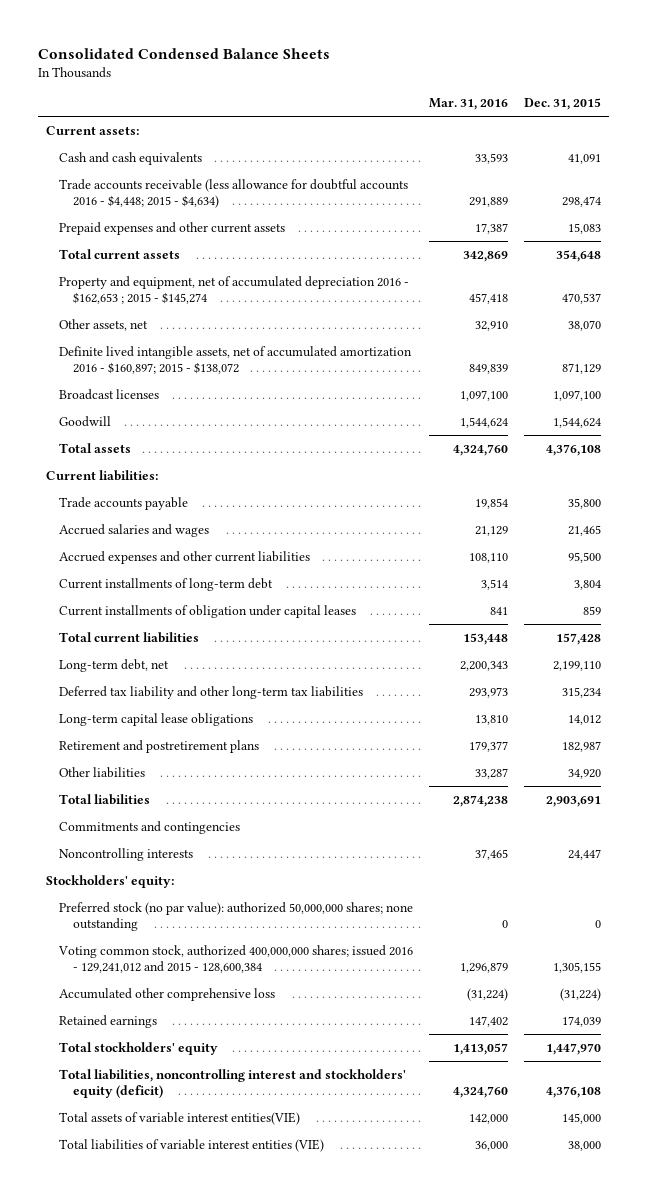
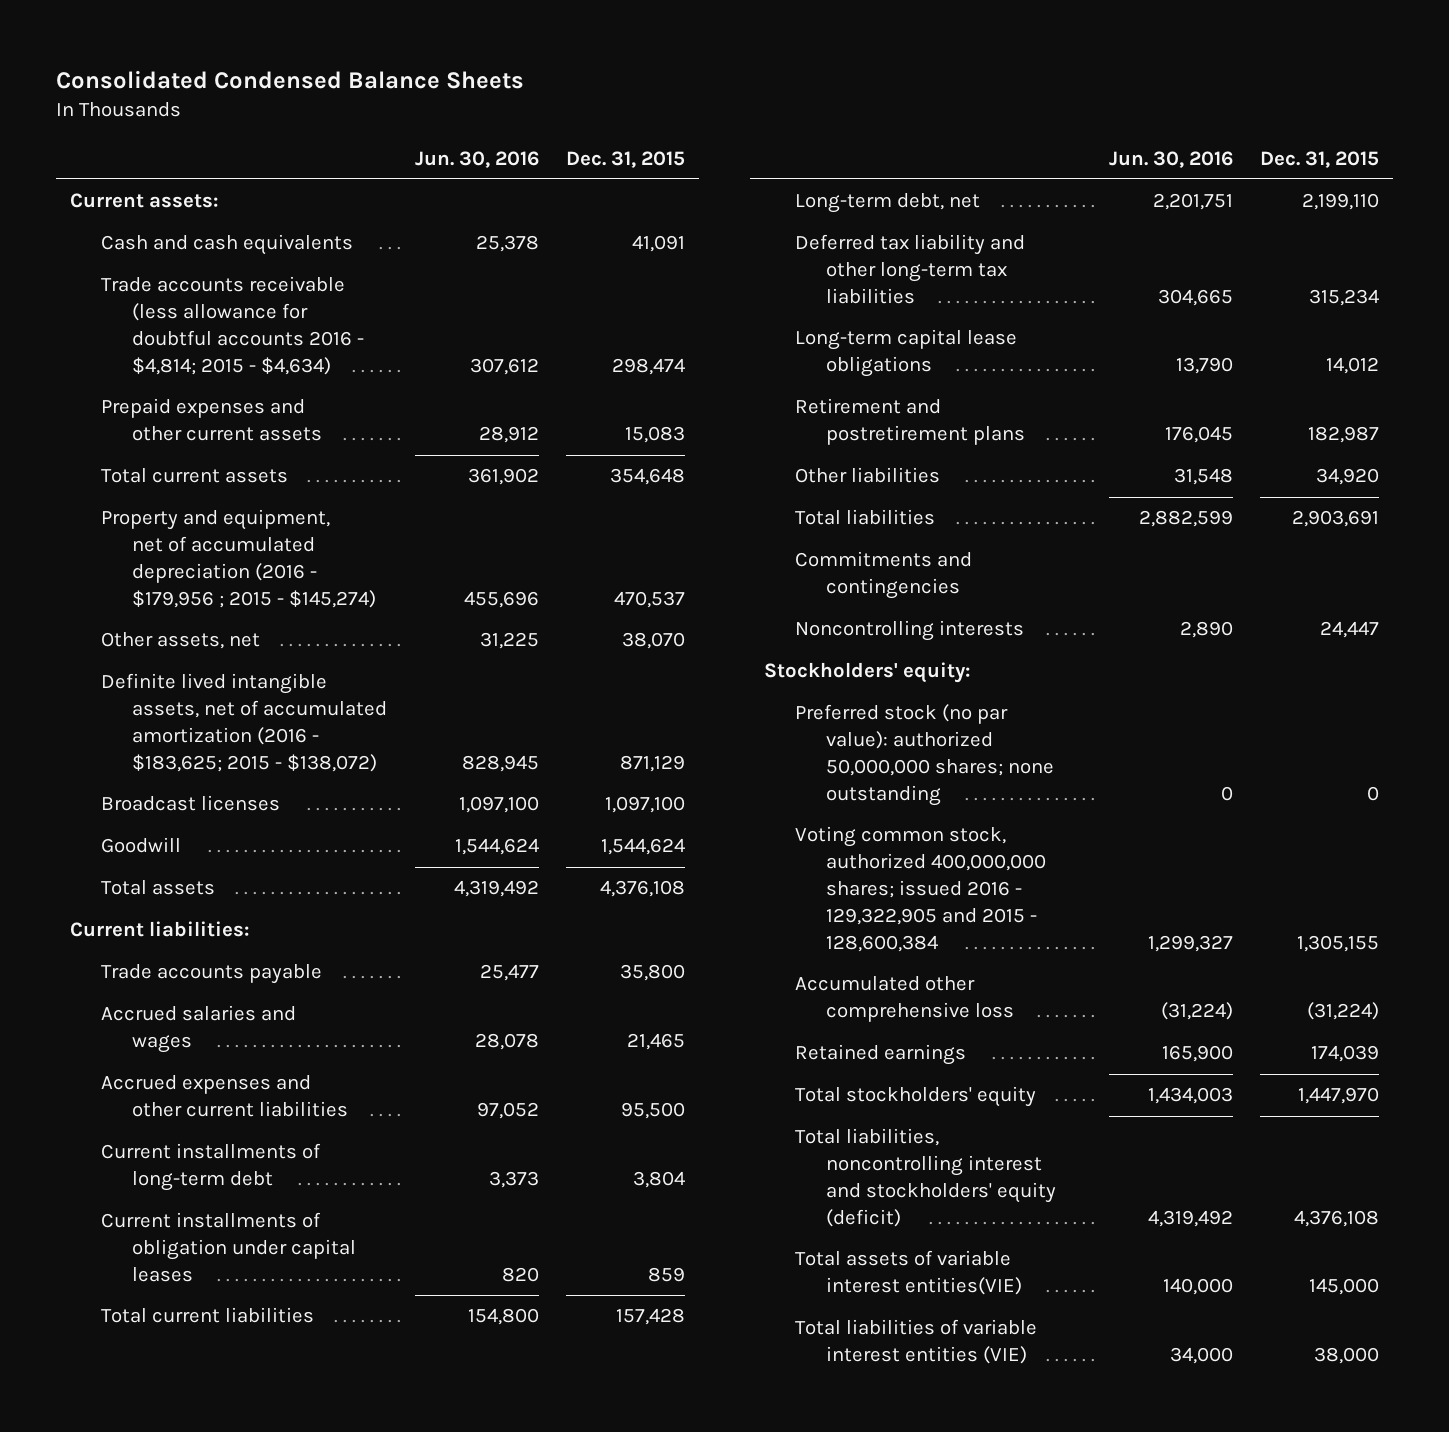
[429,98,509,111] Mar. 31, 2016 -> none
none -> [414,150,539,168] Jun. 30, 2016
[59,178,409,209] Trade accounts receivable (less allowance for doubtful accounts 2016 - $4,448; 2015 - $4,634) -> [101,276,365,375] Trade accounts receivable (less allowance for doubtful accounts 2016 - $4,814; 2015 - $4,634)
[59,275,410,305] Property and equipment, net of accumulated depreciation 2016 - $162,653 ; 2015 - $145,274 -> [101,509,377,608] Property and equipment, net of accumulated depreciation (2016 - $179,956 ; 2015 - $145,274)
[59,345,413,375] Definite lived intangible assets, net of accumulated amortization 2016 - $160,897; 2015 - $138,072 -> [101,673,388,772] Definite lived intangible assets, net of accumulated amortization (2016 - $183,625; 2015 - $138,072)
[58,944,414,974] Voting common stock, authorized 400,000,000 shares; issued 2016 - 129,241,012 and 2015 - 128,600,384 -> [795,826,1047,952] Voting common stock, authorized 400,000,000 shares; issued 2016 - 129,322,905 and 2015 - 128,600,384

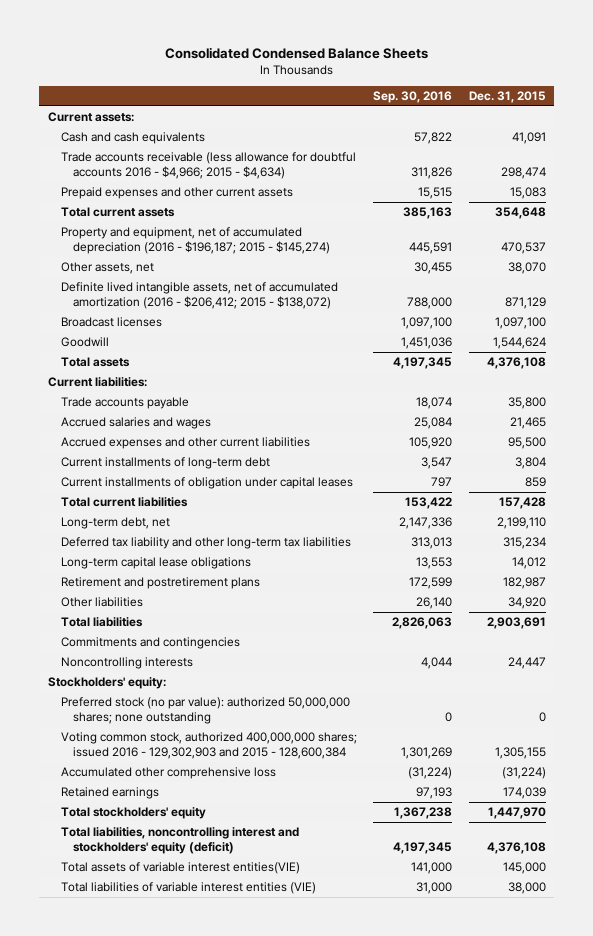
[414,150,539,168] Jun. 30, 2016 -> none
none -> [373,91,453,104] Sep. 30, 2016
[101,276,365,375] Trade accounts receivable (less allowance for doubtful accounts 2016 - $4,814; 2015 - $4,634) -> [60,152,356,180] Trade accounts receivable (less allowance for doubtful accounts 2016 - $4,966; 2015 - $4,634)
[101,509,377,608] Property and equipment, net of accumulated depreciation (2016 - $179,956 ; 2015 - $145,274) -> [60,227,331,255] Property and equipment, net of accumulated depreciation (2016 - $196,187; 2015 - $145,274)
[101,673,388,772] Definite lived intangible assets, net of accumulated amortization (2016 - $183,625; 2015 - $138,072) -> [60,282,338,310] Definite lived intangible assets, net of accumulated amortization (2016 - $206,412; 2015 - $138,072)
[795,826,1047,952] Voting common stock, authorized 400,000,000 shares; issued 2016 - 129,322,905 and 2015 - 128,600,384 -> [60,732,357,760] Voting common stock, authorized 400,000,000 shares; issued 2016 - 129,302,903 and 2015 - 128,600,384

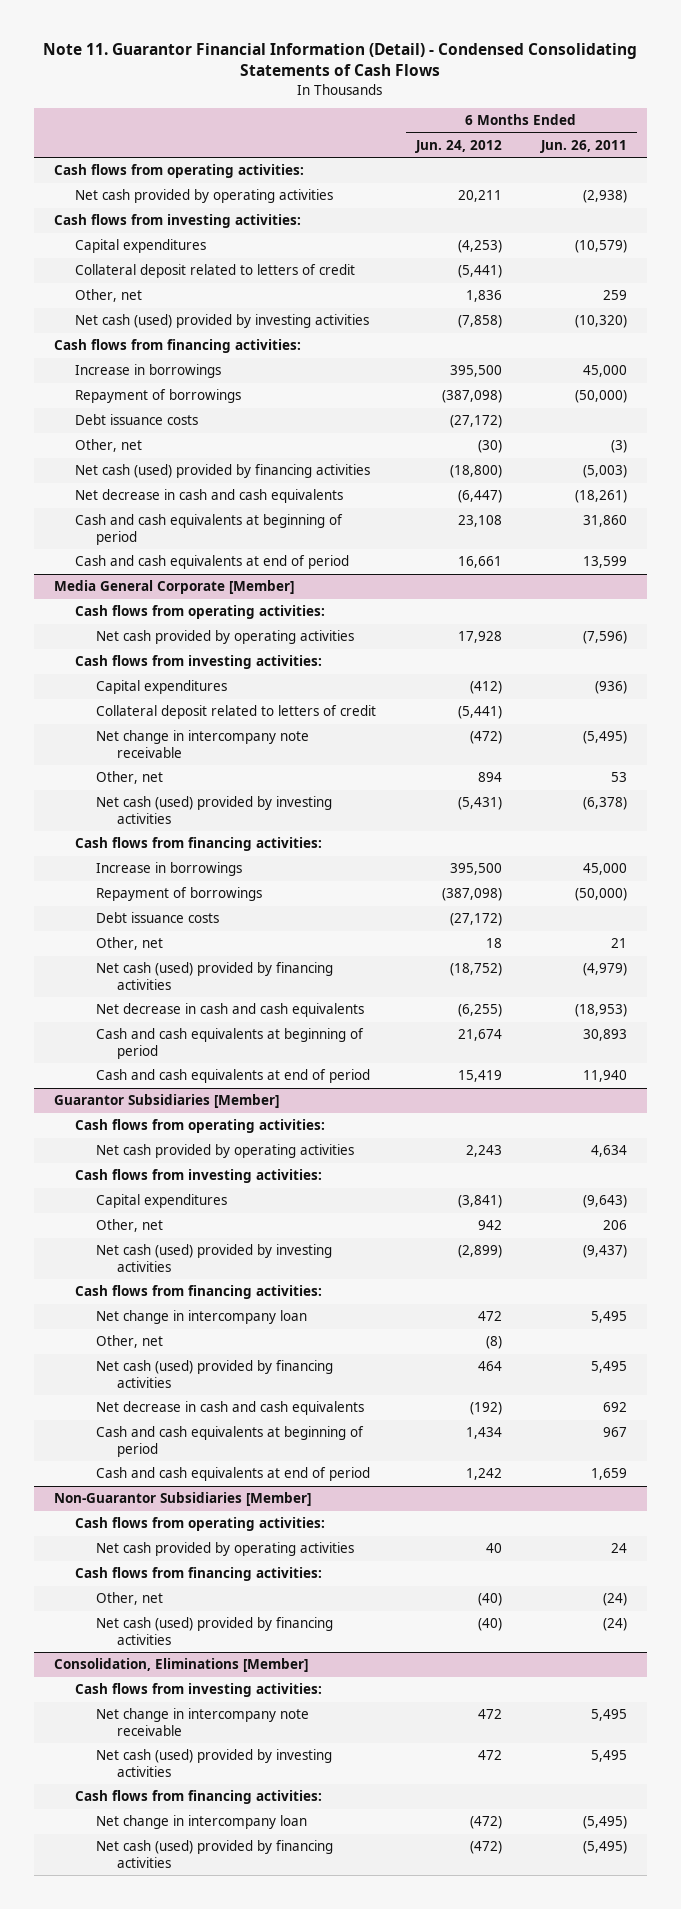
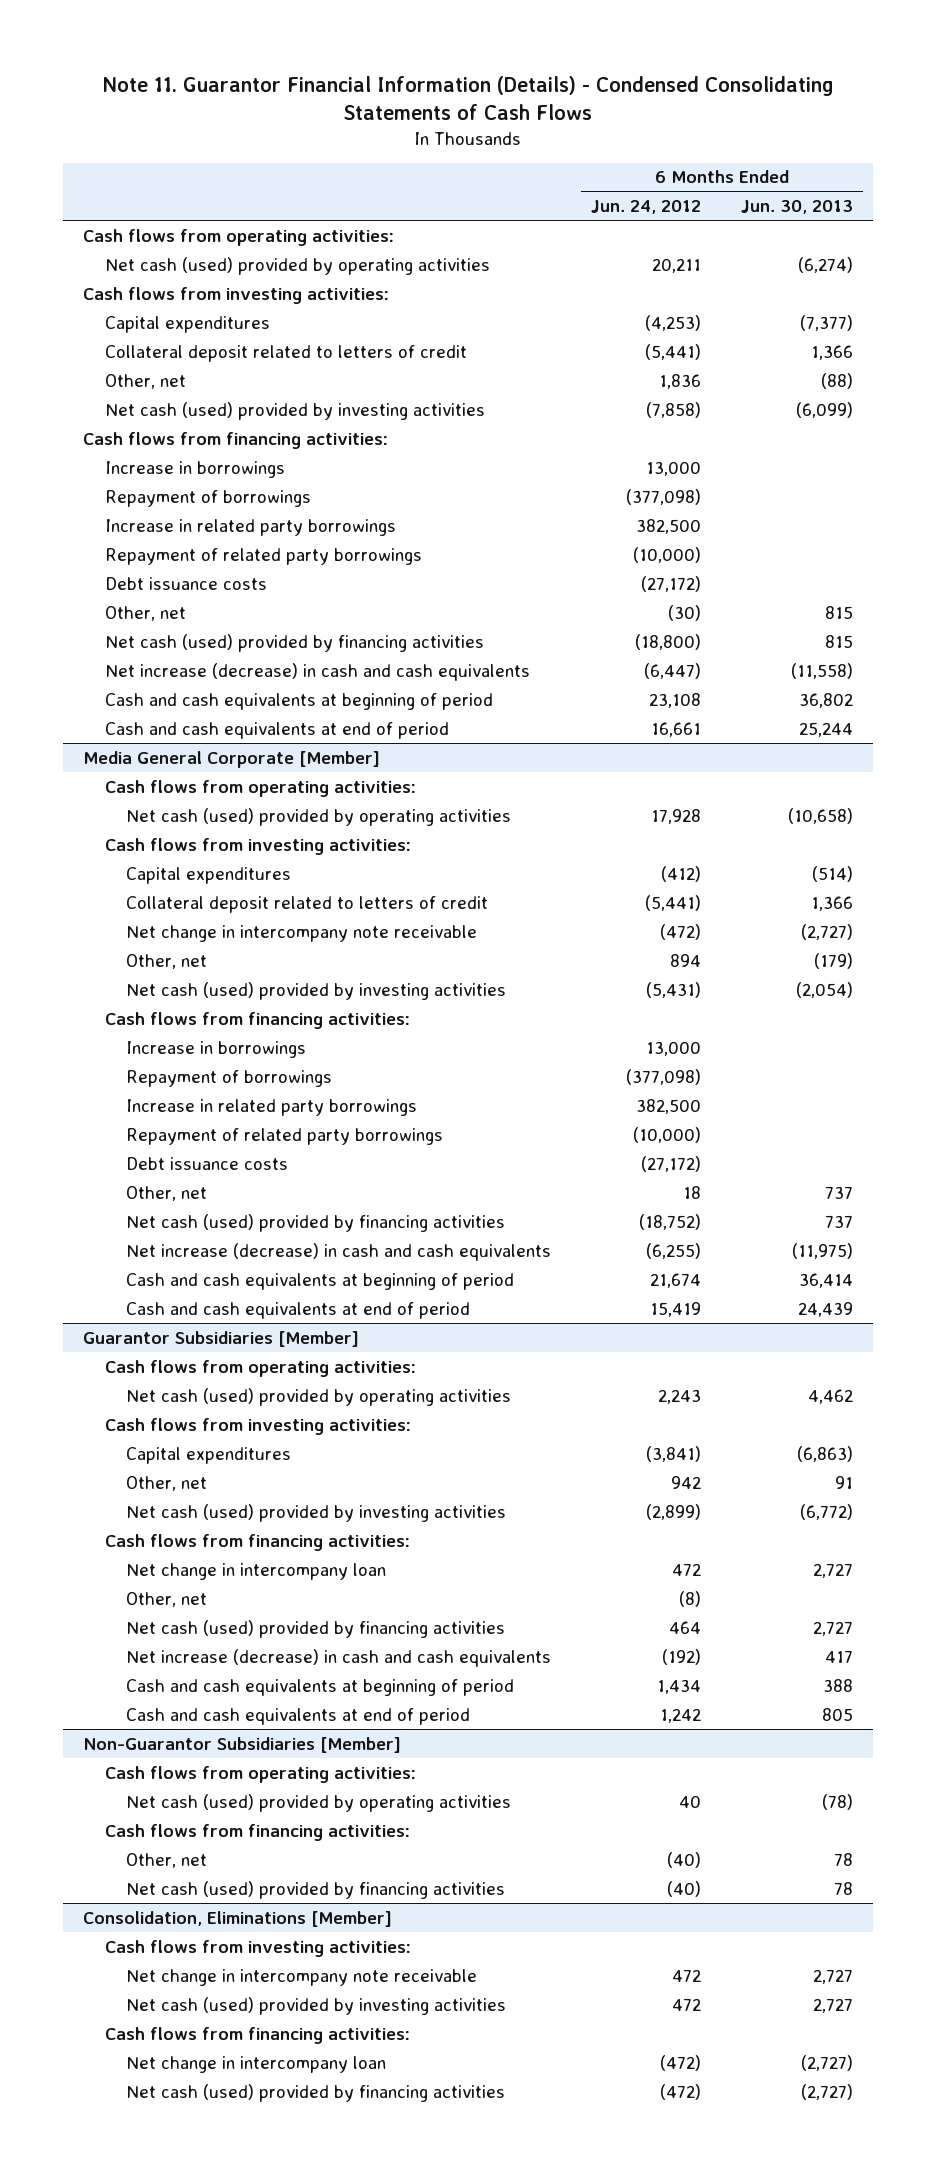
[43,43,638,77] Note 11. Guarantor Financial Information (Detail) - Condensed Consolidating Statements of Cash Flows -> [102,75,835,120] Note 11. Guarantor Financial Information (Details) - Condensed Consolidating Statements of Cash Flows
[539,139,627,153] Jun. 26, 2011 -> none
none -> [741,200,854,215] Jun. 30, 2013
[75,189,334,204] Net cash provided by operating activities -> [104,256,490,275] Net cash (used) provided by operating activities
[449,365,502,378] 395,500 -> [646,460,702,476] 13,000
[441,390,502,404] (387,098) -> [626,488,702,505] (377,098)
none -> [104,518,396,536] Increase in related party borrowings
none -> [104,547,422,565] Repayment of related party borrowings
[75,489,344,504] Net decrease in cash and cash equivalents -> [104,662,530,681] Net increase (decrease) in cash and cash equivalents
[96,630,355,645] Net cash provided by operating activities -> [126,807,512,826] Net cash (used) provided by operating activities
[449,863,502,876] 395,500 -> [646,1040,702,1056] 13,000
[441,888,502,902] (387,098) -> [626,1068,702,1085] (377,098)
none -> [126,1098,418,1116] Increase in related party borrowings
none -> [126,1127,444,1145] Repayment of related party borrowings
[96,1003,365,1018] Net decrease in cash and cash equivalents -> [126,1242,552,1261] Net increase (decrease) in cash and cash equivalents
[96,1144,355,1159] Net cash provided by operating activities -> [126,1387,512,1406] Net cash (used) provided by operating activities
[96,1401,365,1416] Net decrease in cash and cash equivalents -> [126,1648,552,1667] Net increase (decrease) in cash and cash equivalents
[96,1542,355,1557] Net cash provided by operating activities -> [126,1793,512,1812] Net cash (used) provided by operating activities

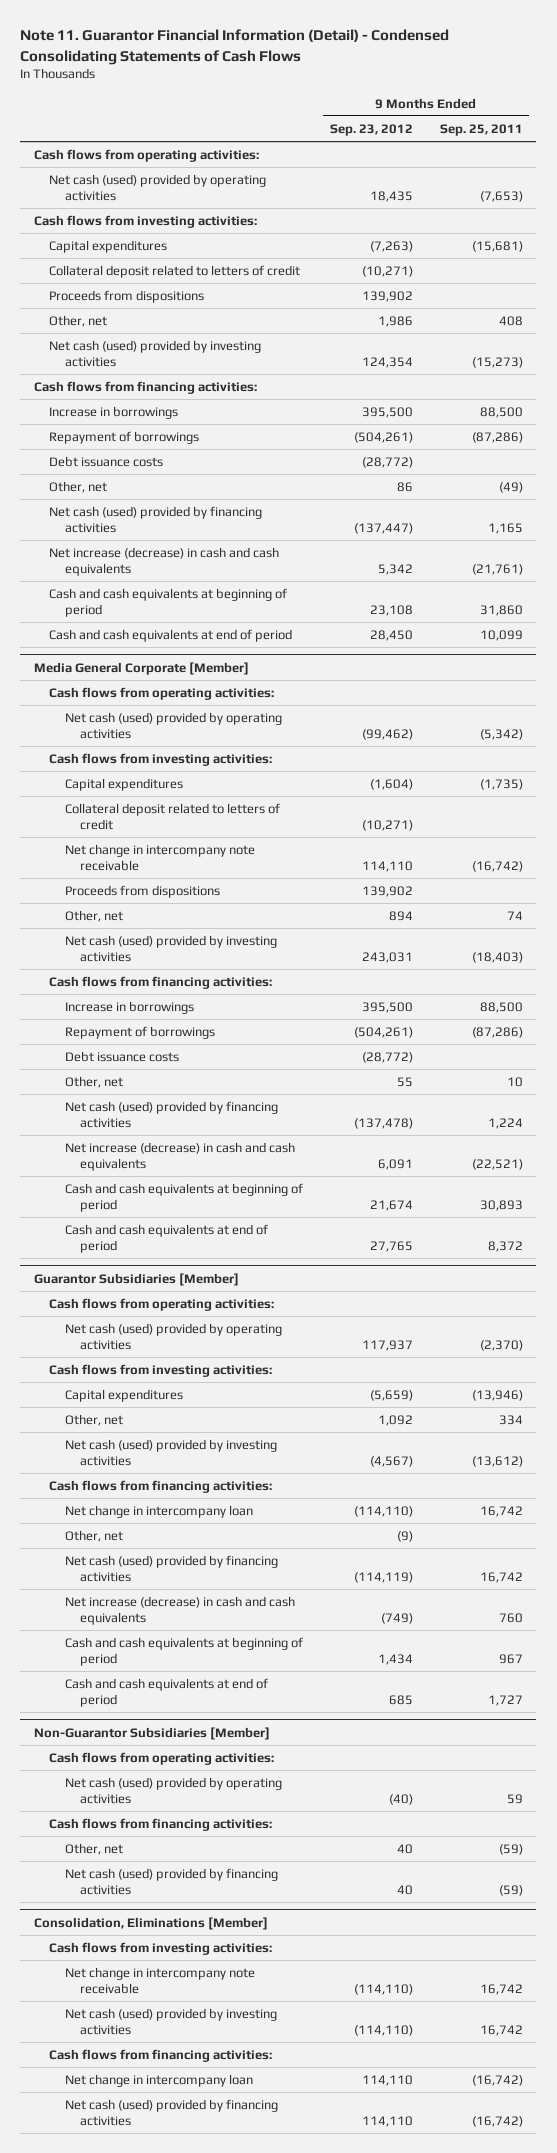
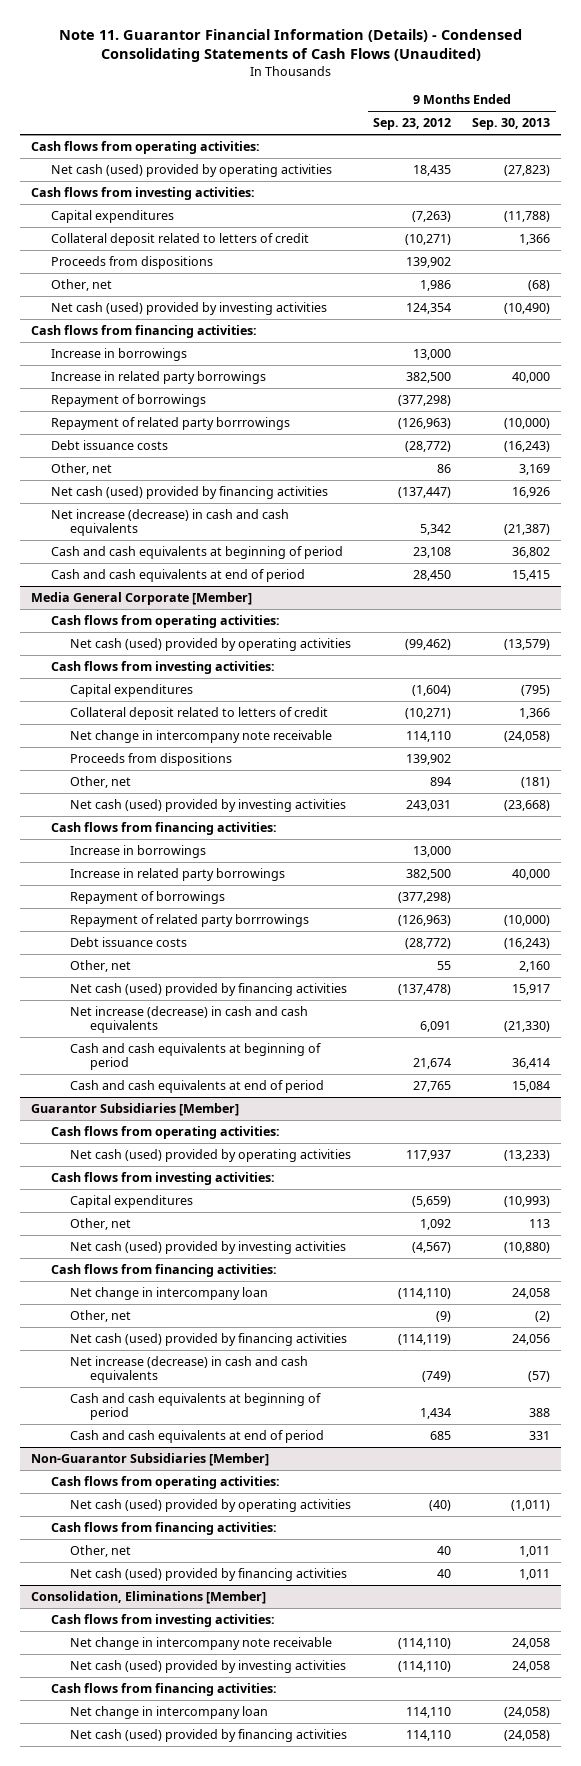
[20,29,450,65] Note 11. Guarantor Financial Information (Detail) - Condensed Consolidating Statements of Cash Flows -> [58,28,522,63] Note 11. Guarantor Financial Information (Details) - Condensed Consolidating Statements of Cash Flows (Unaudited)
[439,123,523,136] Sep. 25, 2011 -> none
none -> [472,118,551,131] Sep. 30, 2013
[361,406,413,418] 395,500 -> [412,348,451,360] 13,000
none -> [50,370,266,384] Increase in related party borrowings
[353,431,413,443] (504,261) -> [397,394,451,406] (377,298)
none -> [50,416,290,430] Repayment of related party borrrowings
[361,1001,413,1013] 395,500 -> [412,845,451,857] 13,000
none -> [70,867,286,881] Increase in related party borrowings
[353,1026,413,1038] (504,261) -> [397,891,451,903] (377,298)
none -> [70,913,310,927] Repayment of related party borrrowings

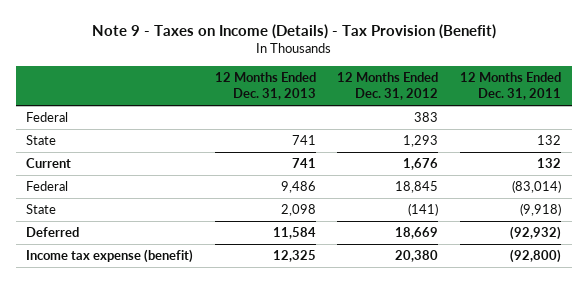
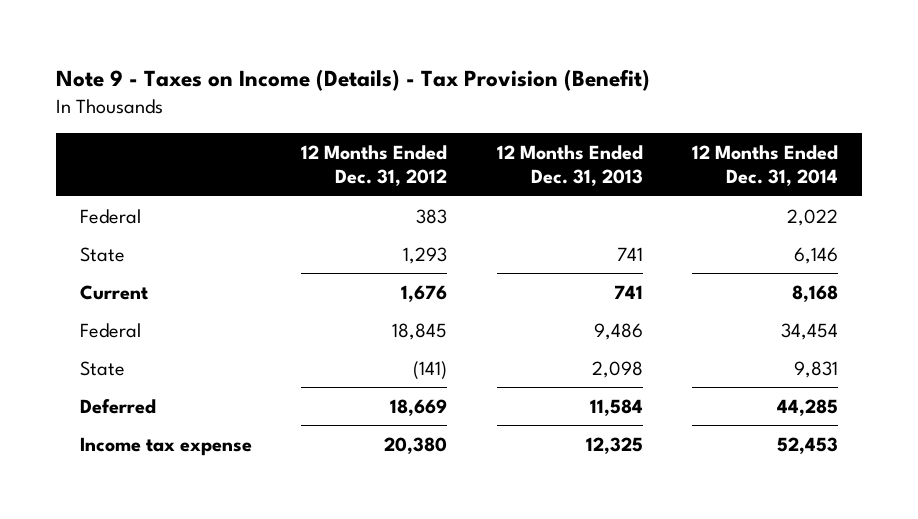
[460,72,562,101] 12 Months Ended Dec. 31, 2011 -> none
none -> [691,144,838,187] 12 Months Ended Dec. 31, 2014
[26,249,194,264] Income tax expense (benefit) -> [80,436,253,456] Income tax expense

